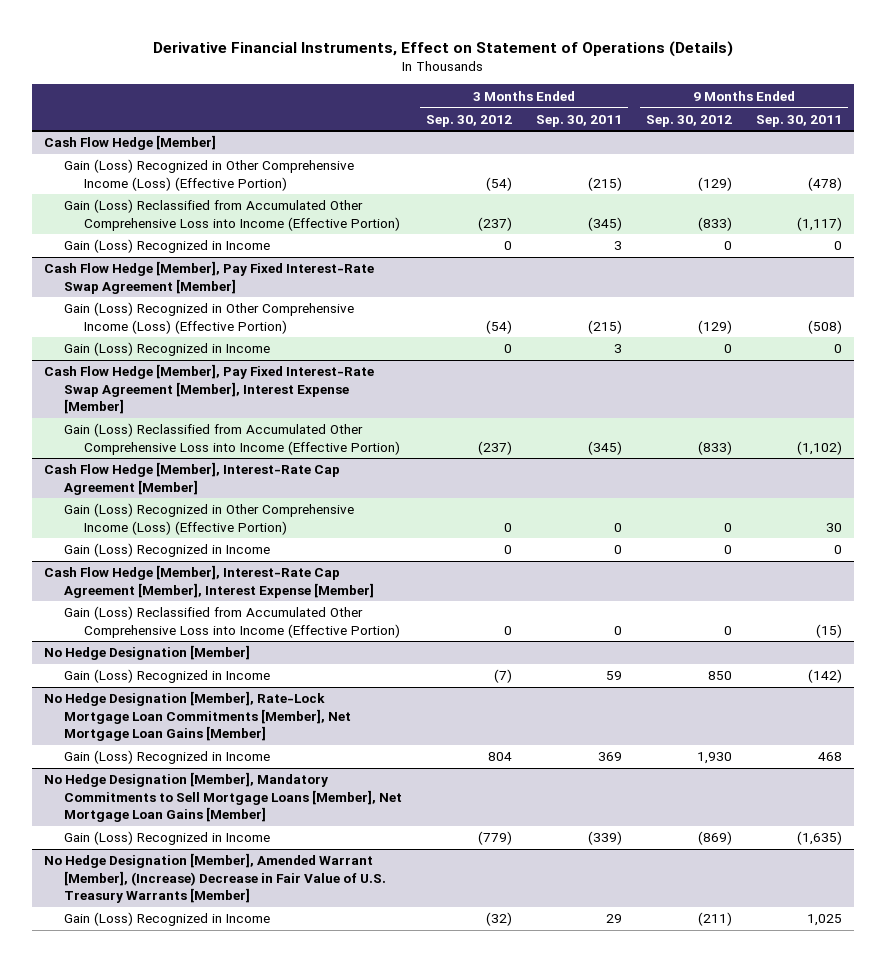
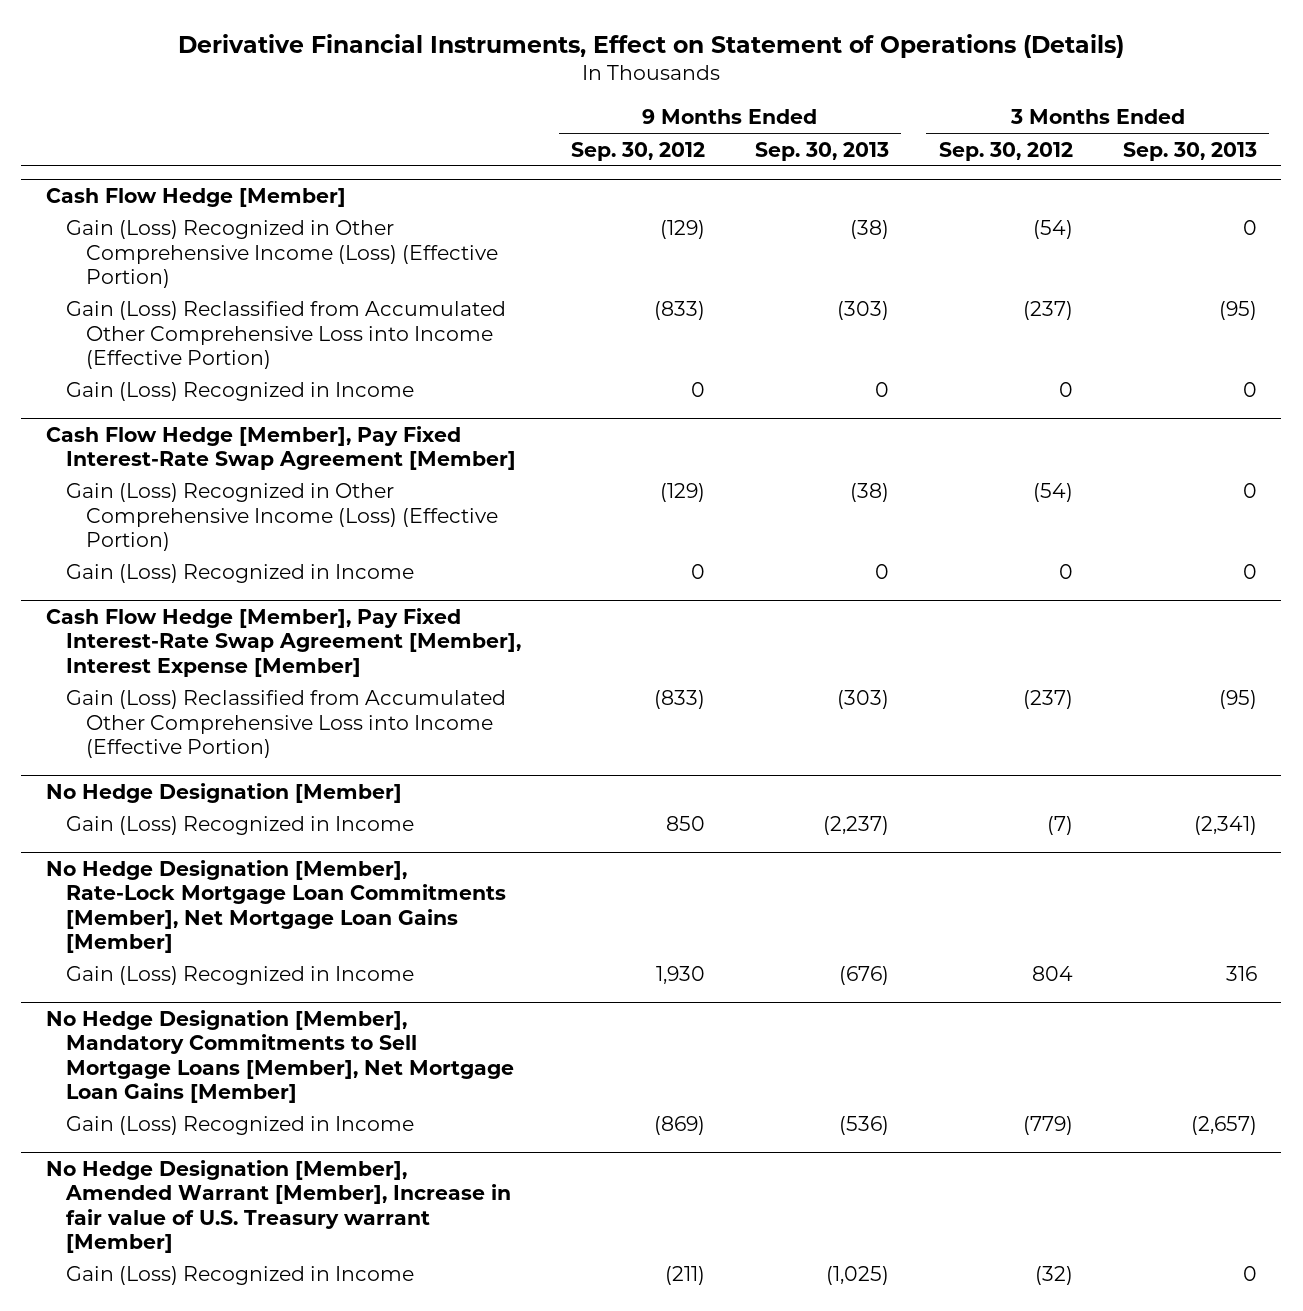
[535,114,622,127] Sep. 30, 2011 -> none
[755,114,842,127] Sep. 30, 2011 -> none
none -> [754,141,889,161] Sep. 30, 2013
none -> [1122,141,1257,161] Sep. 30, 2013
[43,462,340,495] Cash Flow Hedge [Member], Interest-Rate Cap Agreement [Member] -> none
[63,503,354,535] Gain (Loss) Recognized in Other Comprehensive Income (Loss) (Effective Portion) -> none
[63,543,270,558] Gain (Loss) Recognized in Income -> none
[43,565,374,598] Cash Flow Hedge [Member], Interest-Rate Cap Agreement [Member], Interest Expense [Member] -> none
[63,606,401,638] Gain (Loss) Reclassified from Accumulated Other Comprehensive Loss into Income (Effective Portion) -> none
[43,853,386,903] No Hedge Designation [Member], Amended Warrant [Member], (Increase) Decrease in Fair Value of U.S. Treasury Warrants [Member] -> [46,1159,512,1254] No Hedge Designation [Member], Amended Warrant [Member], Increase in fair value of U.S. Treasury warrant [Member]

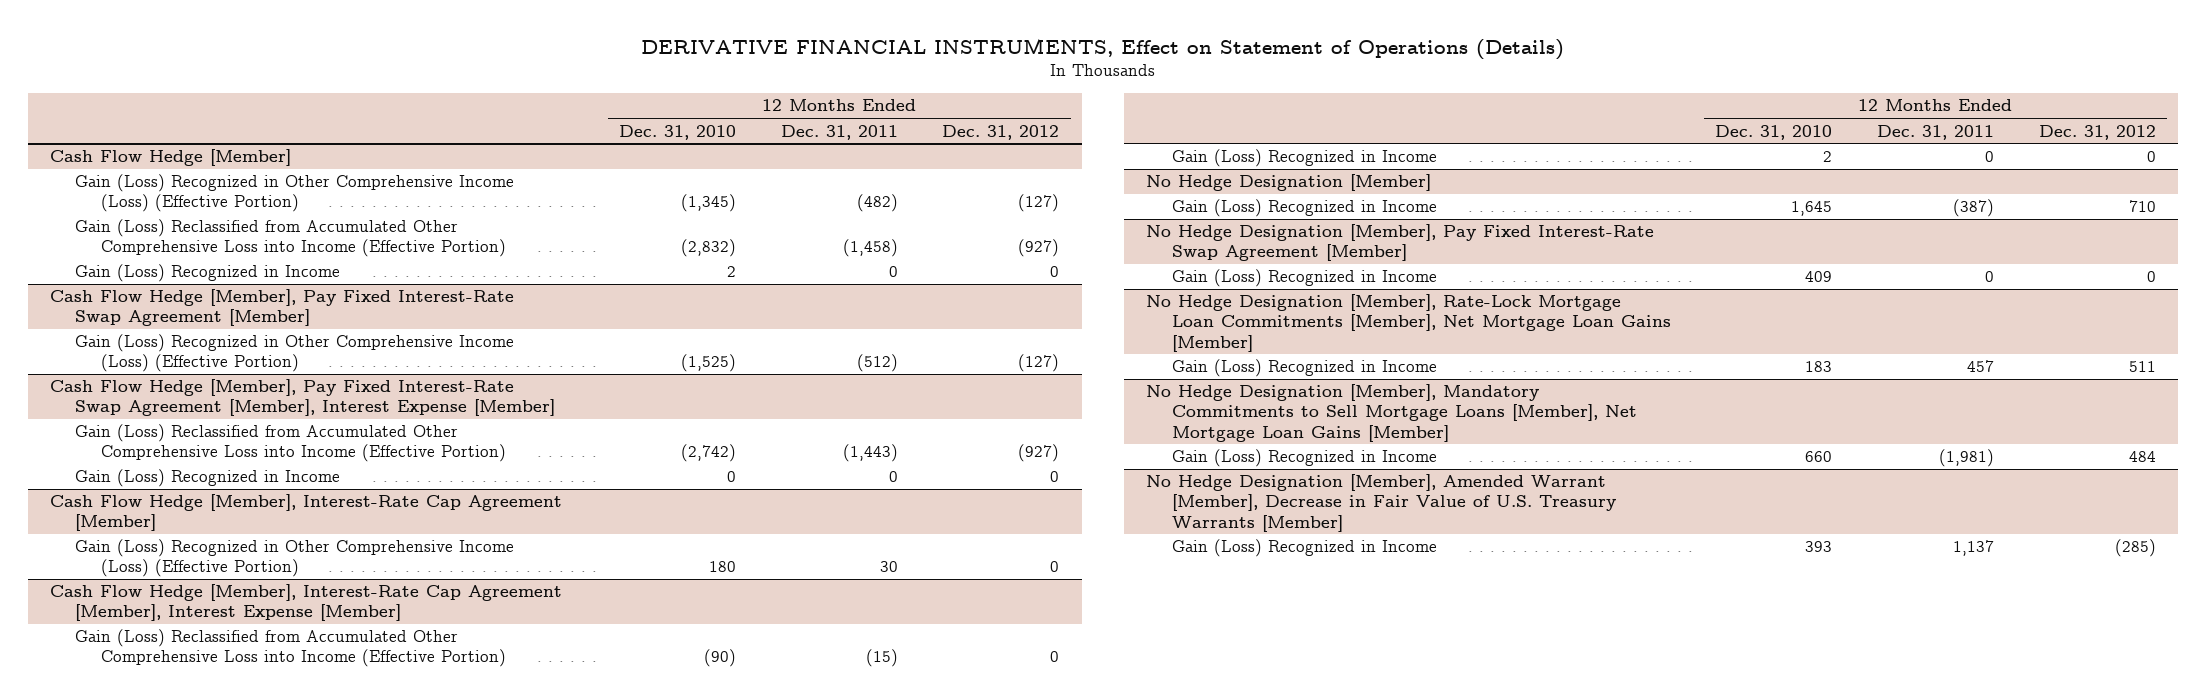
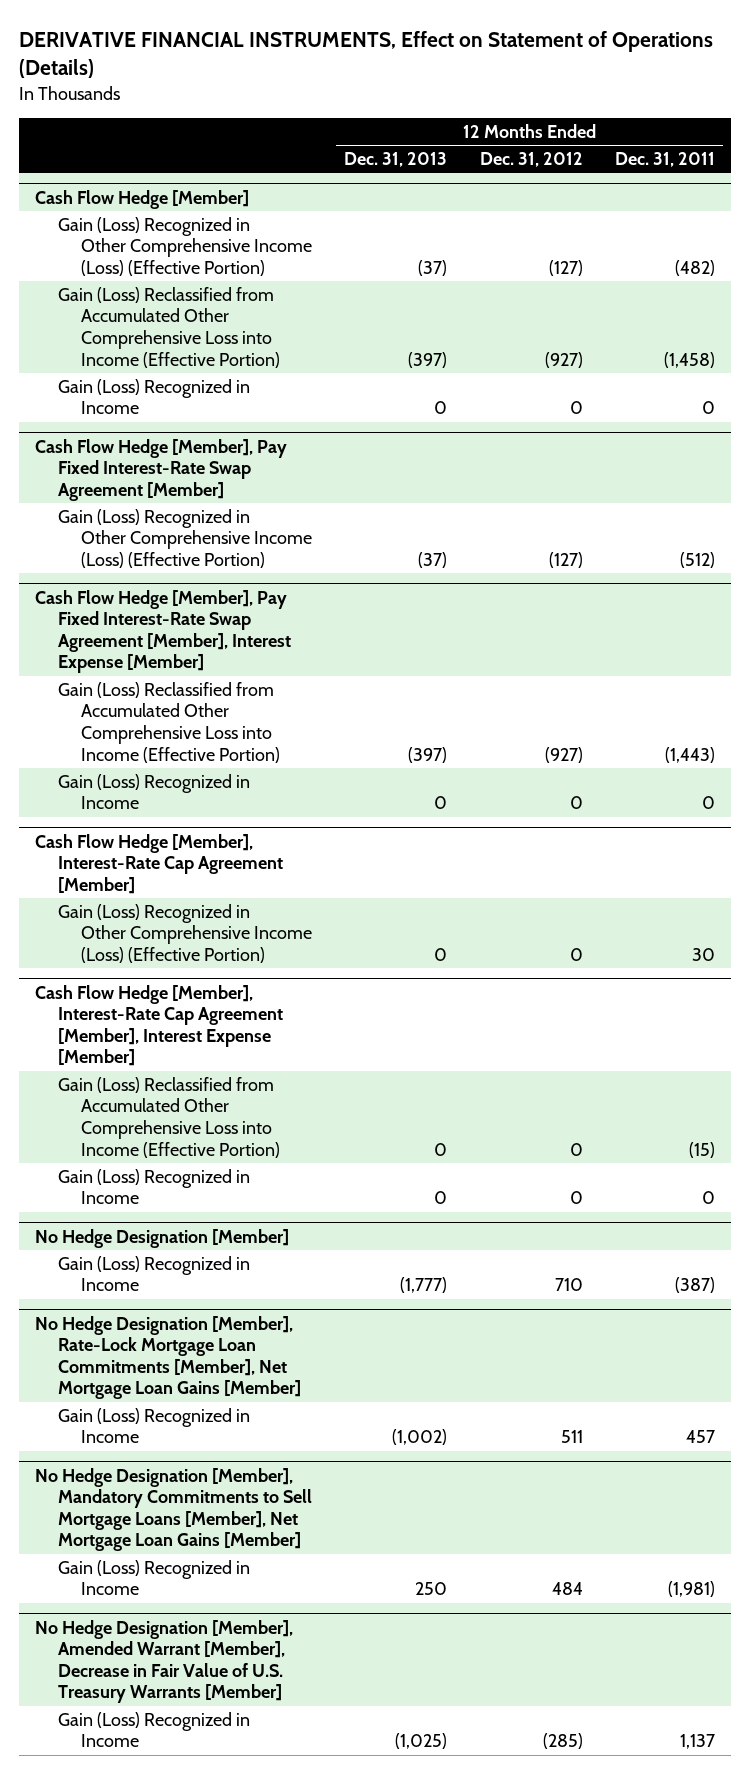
[619,124,737,140] Dec. 31, 2010 -> none
none -> [344,151,448,167] Dec. 31, 2013
[1146,224,1655,262] No Hedge Designation [Member], Pay Fixed Interest-Rate Swap Agreement [Member] -> none
[1171,269,1437,288] Gain (Loss) Recognized in Income -> none

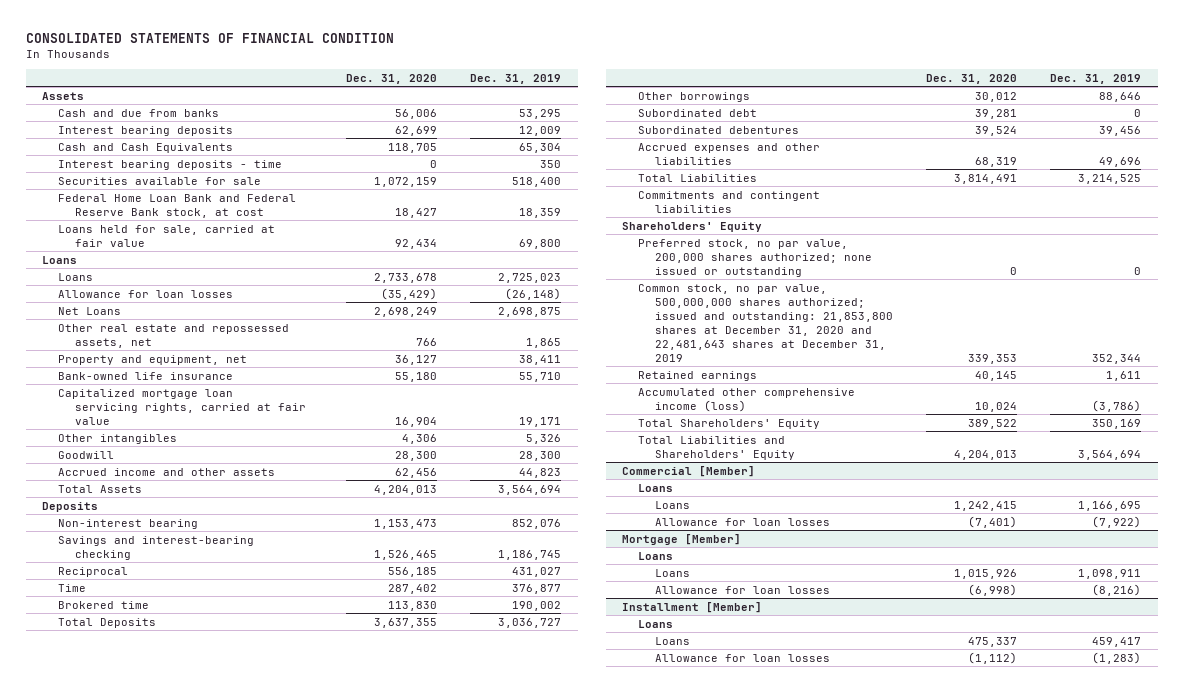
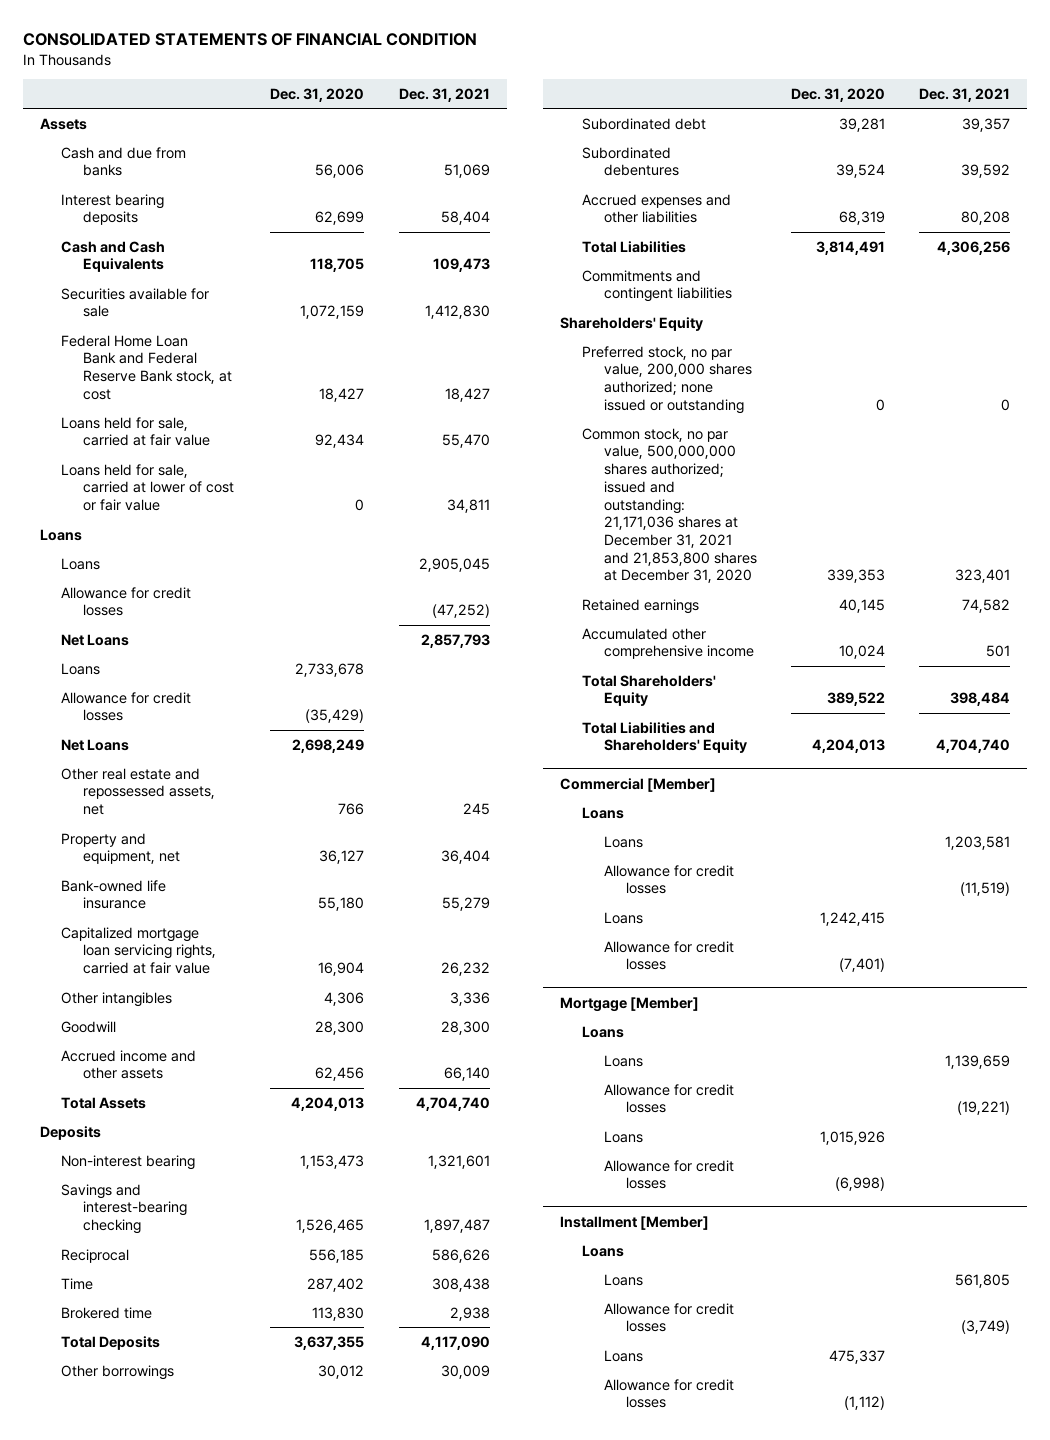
[470,73,562,84] Dec. 31, 2019 -> none
none -> [398,87,490,102] Dec. 31, 2021
[58,159,283,170] Interest bearing deposits - time -> none
none -> [61,463,235,512] Loans held for sale, carried at lower of cost or fair value
none -> [61,557,101,570] Loans
none -> [61,586,192,617] Allowance for credit losses
none -> [61,633,130,646] Net Loans
[58,289,234,298] Allowance for loan losses -> [61,691,192,722] Allowance for credit losses
[638,283,893,362] Common stock, no par value, 500,000,000 shares authorized; issued and outstanding: 21,853,800 shares at December 31, 2020 and 22,481,643 shares at December 31, 2019 -> [582,427,757,584] Common stock, no par value, 500,000,000 shares authorized; issued and outstanding: 21,171,036 shares at December 31, 2021 and 21,853,800 shares at December 31, 2020
[638,387,856,412] Accumulated other comprehensive income (loss) -> [582,627,754,660] Accumulated other comprehensive income
none -> [603,835,643,848] Loans
none -> [603,864,734,895] Allowance for credit losses
[654,517,830,526] Allowance for loan losses -> [603,940,734,971] Allowance for credit losses
none -> [603,1054,643,1067] Loans
none -> [603,1083,734,1114] Allowance for credit losses
[654,585,830,594] Allowance for loan losses -> [603,1159,734,1190] Allowance for credit losses
none -> [603,1273,643,1286] Loans
none -> [603,1302,734,1333] Allowance for credit losses
[654,653,830,662] Allowance for loan losses -> [603,1378,734,1409] Allowance for credit losses

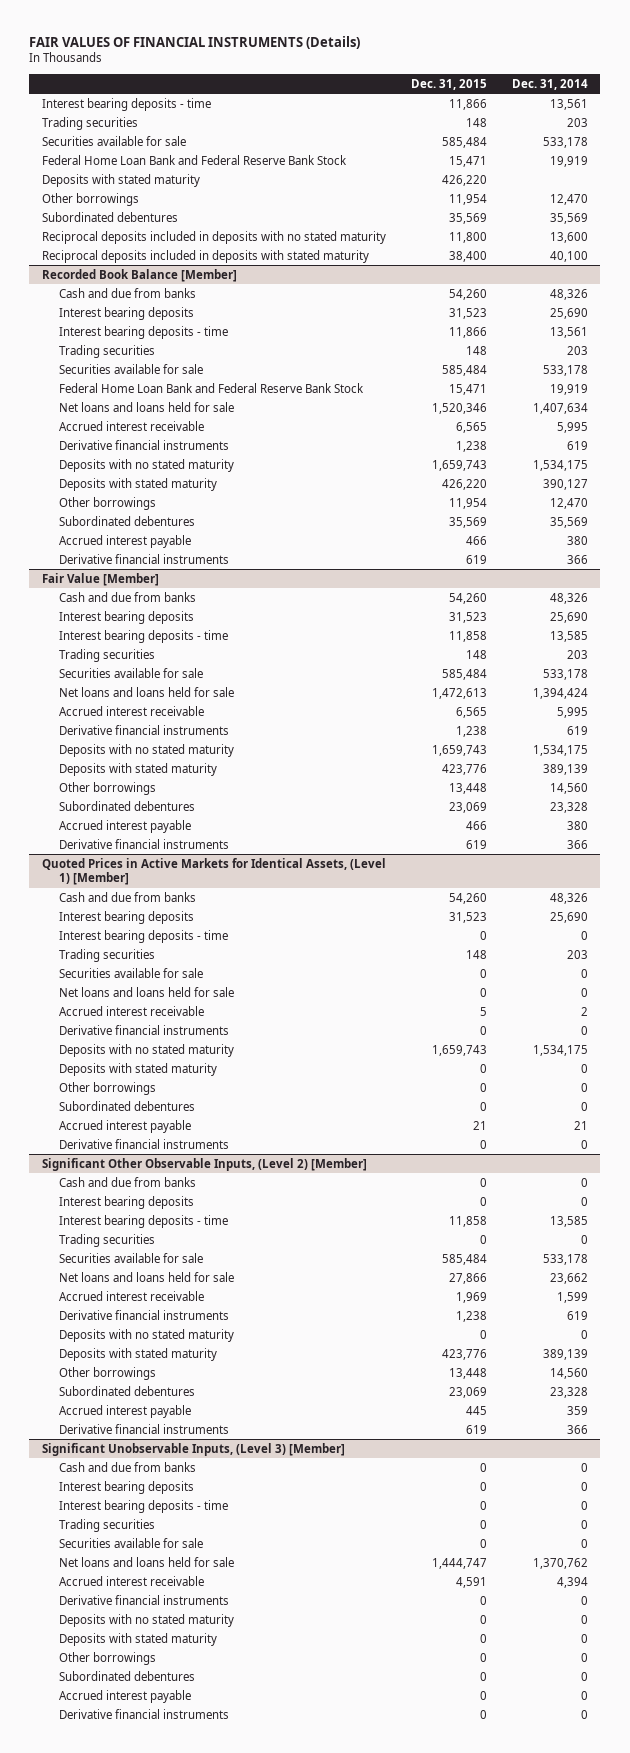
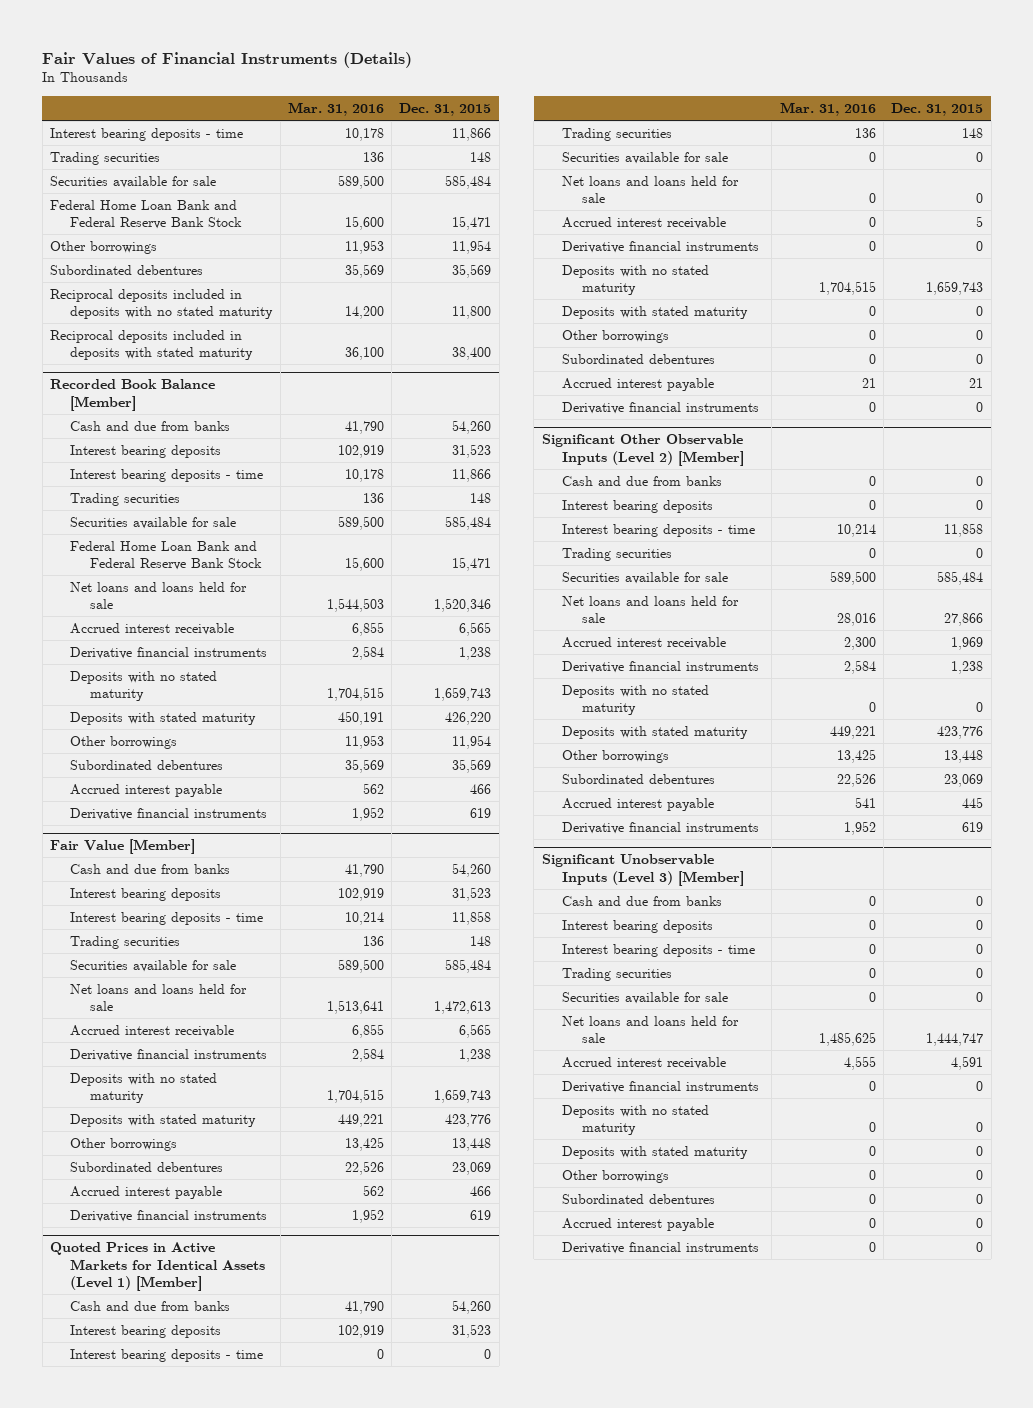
[29,35,361,49] FAIR VALUES OF FINANCIAL INSTRUMENTS (Details) -> [42,51,413,68] Fair Values of Financial Instruments (Details)
[511,78,588,90] Dec. 31, 2014 -> none
none -> [287,101,384,116] Mar. 31, 2016
[41,173,200,187] Deposits with stated maturity -> none
[41,857,386,886] Quoted Prices in Active Markets for Identical Assets, (Level 1) [Member] -> [49,1242,266,1292] Quoted Prices in Active Markets for Identical Assets (Level 1) [Member]
[41,1157,367,1171] Significant Other Observable Inputs, (Level 2) [Member] -> [541,434,745,466] Significant Other Observable Inputs (Level 2) [Member]
[41,1442,345,1456] Significant Unobservable Inputs, (Level 3) [Member] -> [541,854,745,886] Significant Unobservable Inputs (Level 3) [Member]

